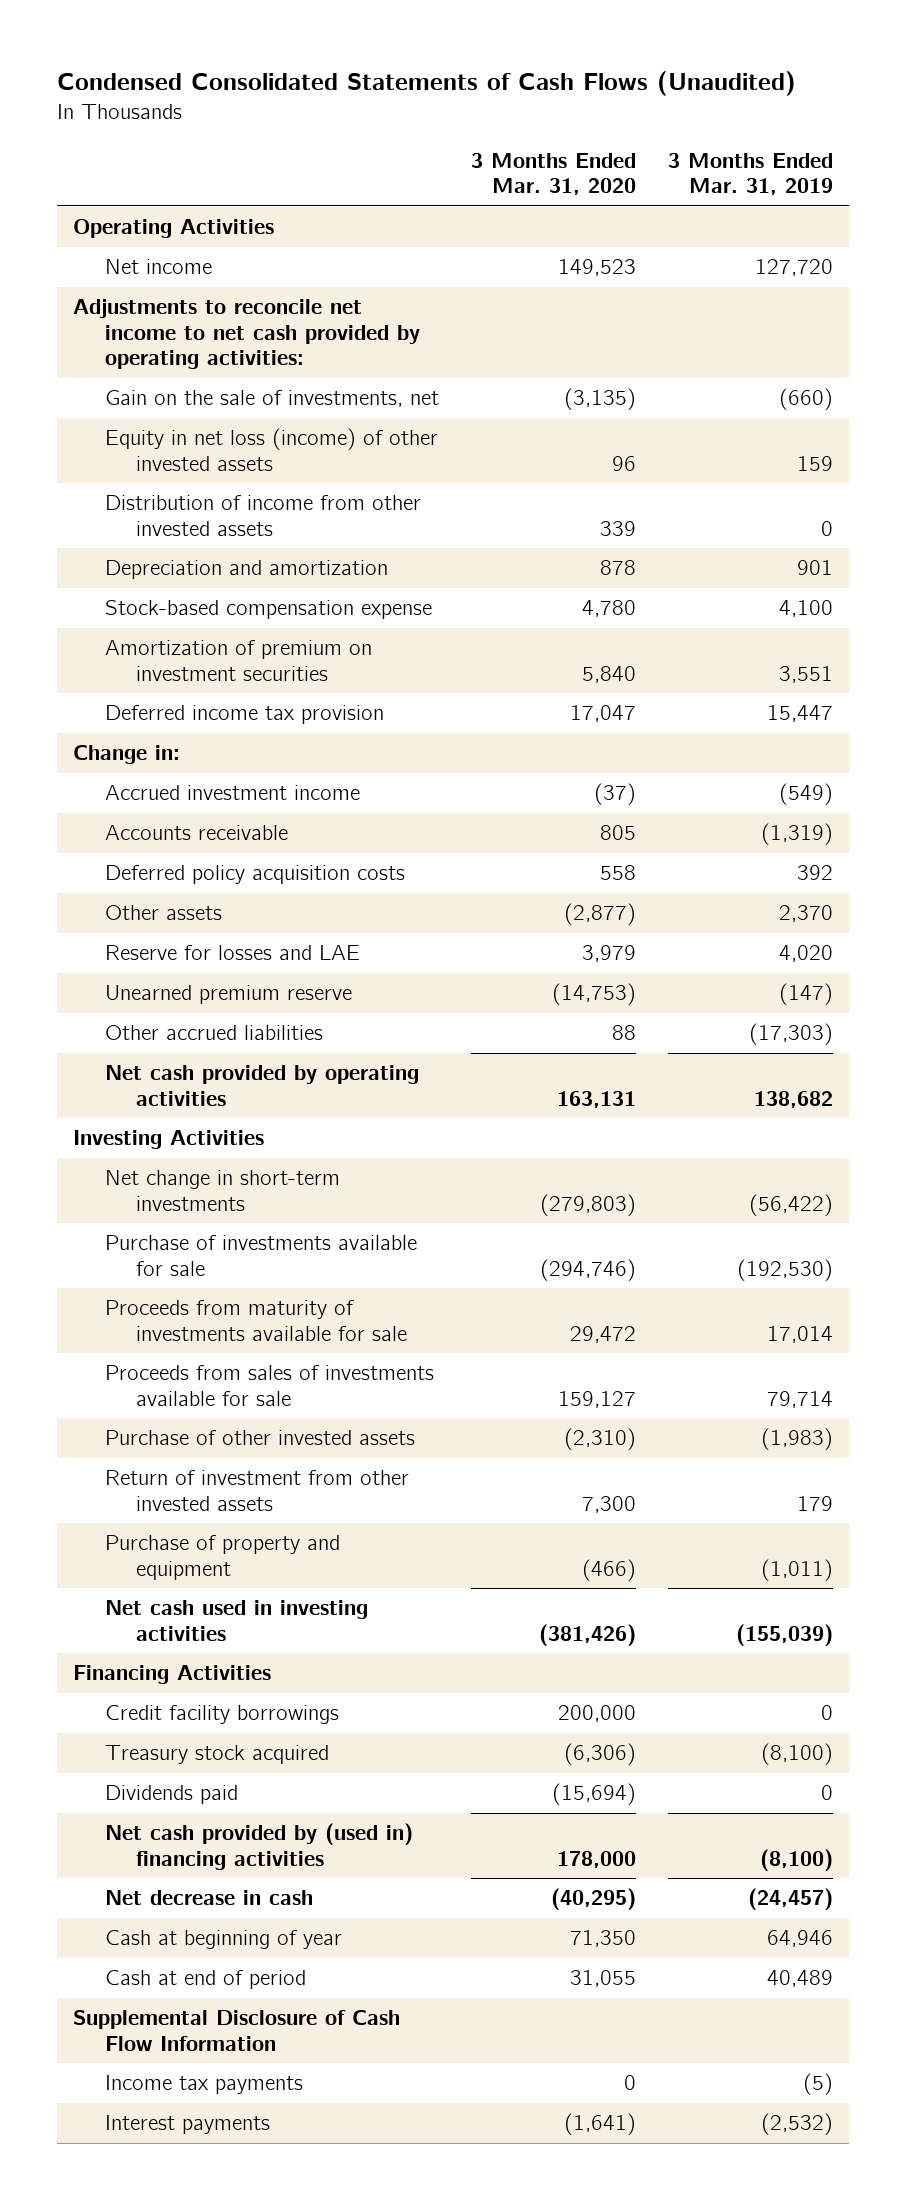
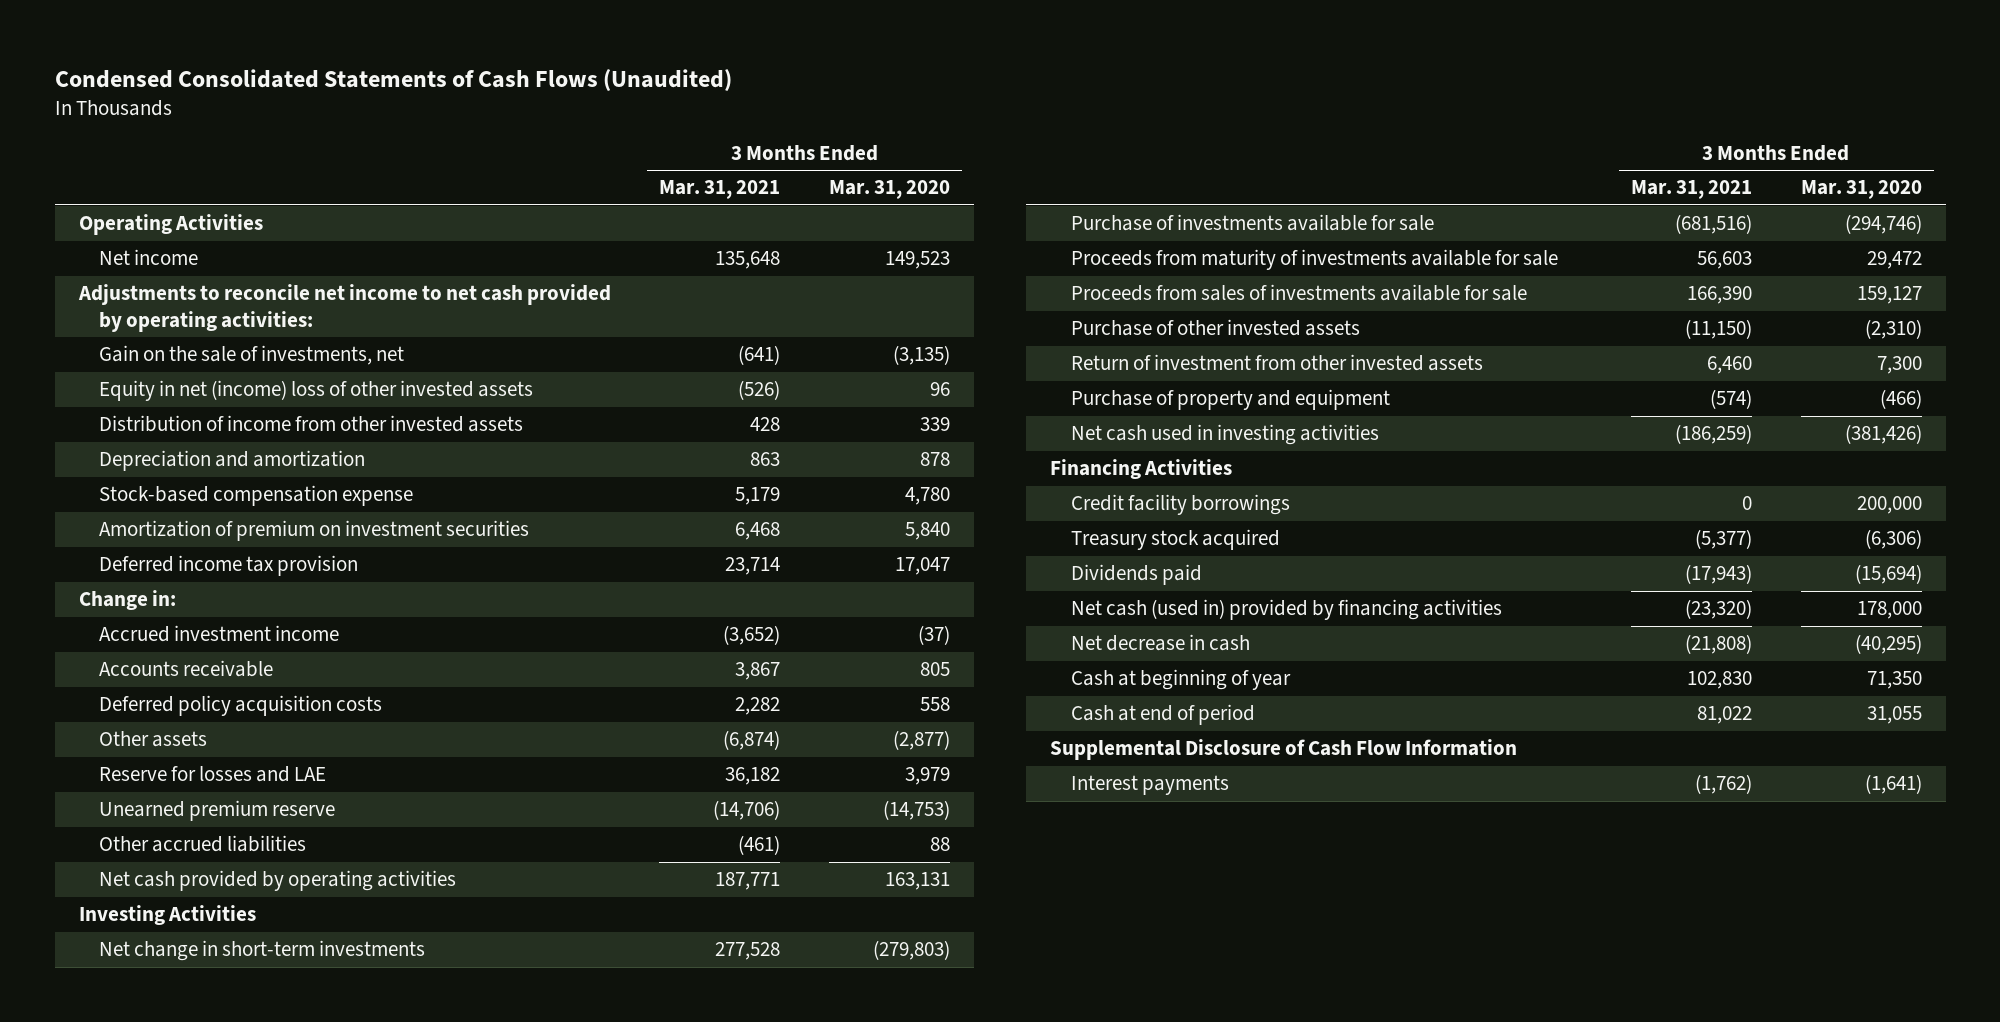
[667,152,833,196] 3 Months Ended Mar. 31, 2019 -> none
none -> [659,180,781,200] Mar. 31, 2021
[104,428,438,471] Equity in net loss (income) of other invested assets -> [99,380,534,402] Equity in net (income) loss of other invested assets
[104,1823,413,1870] Net cash provided by (used in) financing activities -> [1070,599,1502,621] Net cash (used in) provided by financing activities
[104,2075,303,2095] Income tax payments -> none

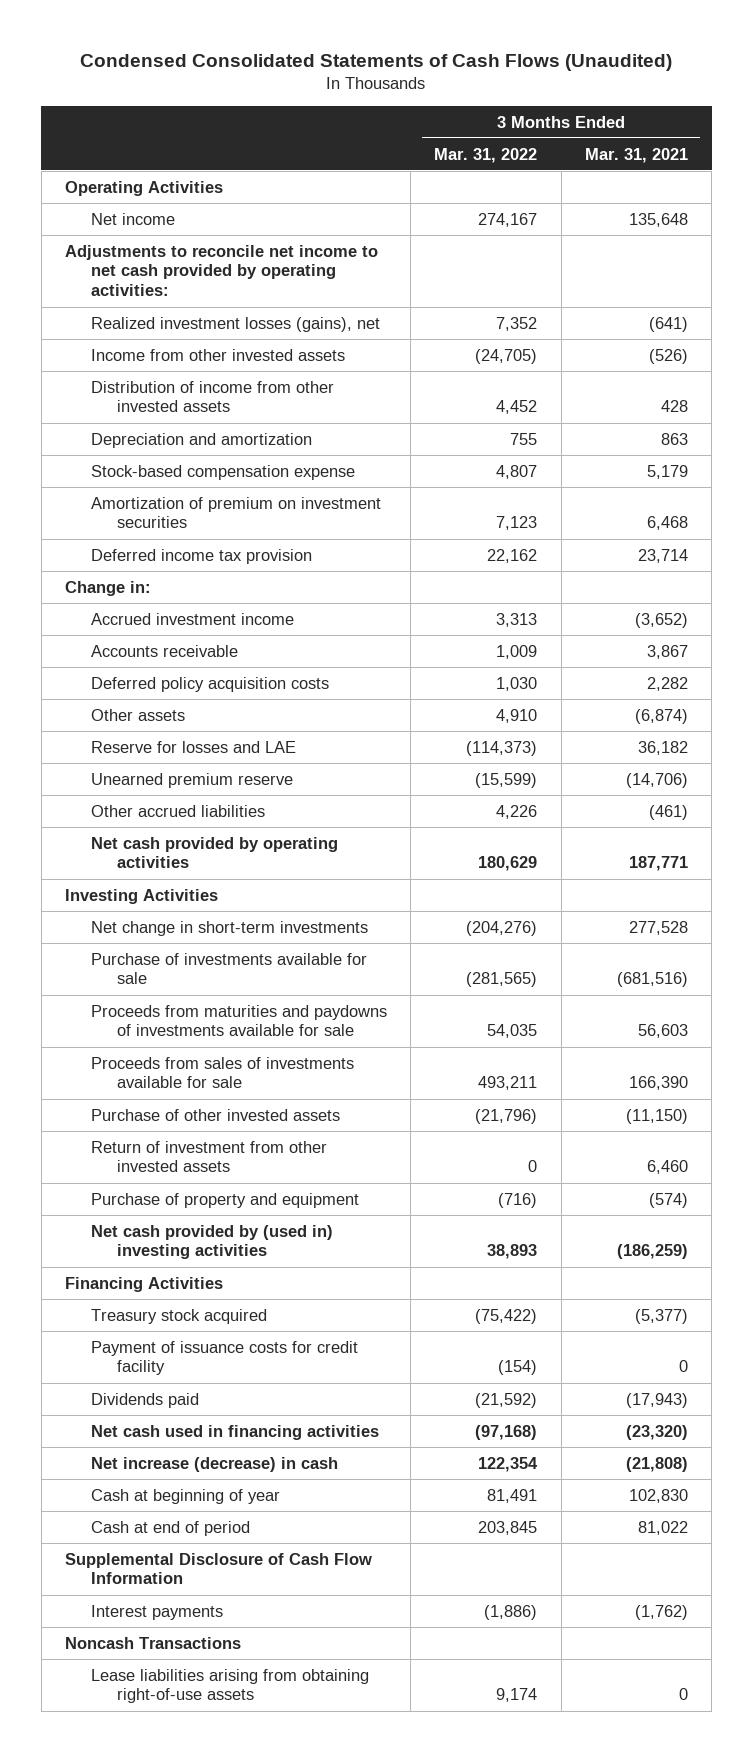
[829,180,951,200] Mar. 31, 2020 -> none
none -> [434,147,538,163] Mar. 31, 2022
[99,345,405,366] Gain on the sale of investments, net -> [90,316,380,332] Realized investment losses (gains), net
[99,380,534,402] Equity in net (income) loss of other invested assets -> [90,348,345,361] Income from other invested assets
[1070,249,1558,271] Proceeds from maturity of investments available for sale -> [90,1004,387,1037] Proceeds from maturities and paydowns of investments available for sale
[1070,424,1379,446] Net cash used in investing activities -> [90,1224,333,1260] Net cash provided by (used in) investing activities
[1070,494,1290,516] Credit facility borrowings -> none
none -> [90,1340,358,1376] Payment of issuance costs for credit facility
[1070,599,1502,621] Net cash (used in) provided by financing activities -> [90,1424,379,1440] Net cash used in financing activities
[1070,634,1250,652] Net decrease in cash -> [90,1456,338,1472] Net increase (decrease) in cash
none -> [64,1636,241,1649] Noncash Transactions
none -> [90,1668,369,1704] Lease liabilities arising from obtaining right-of-use assets

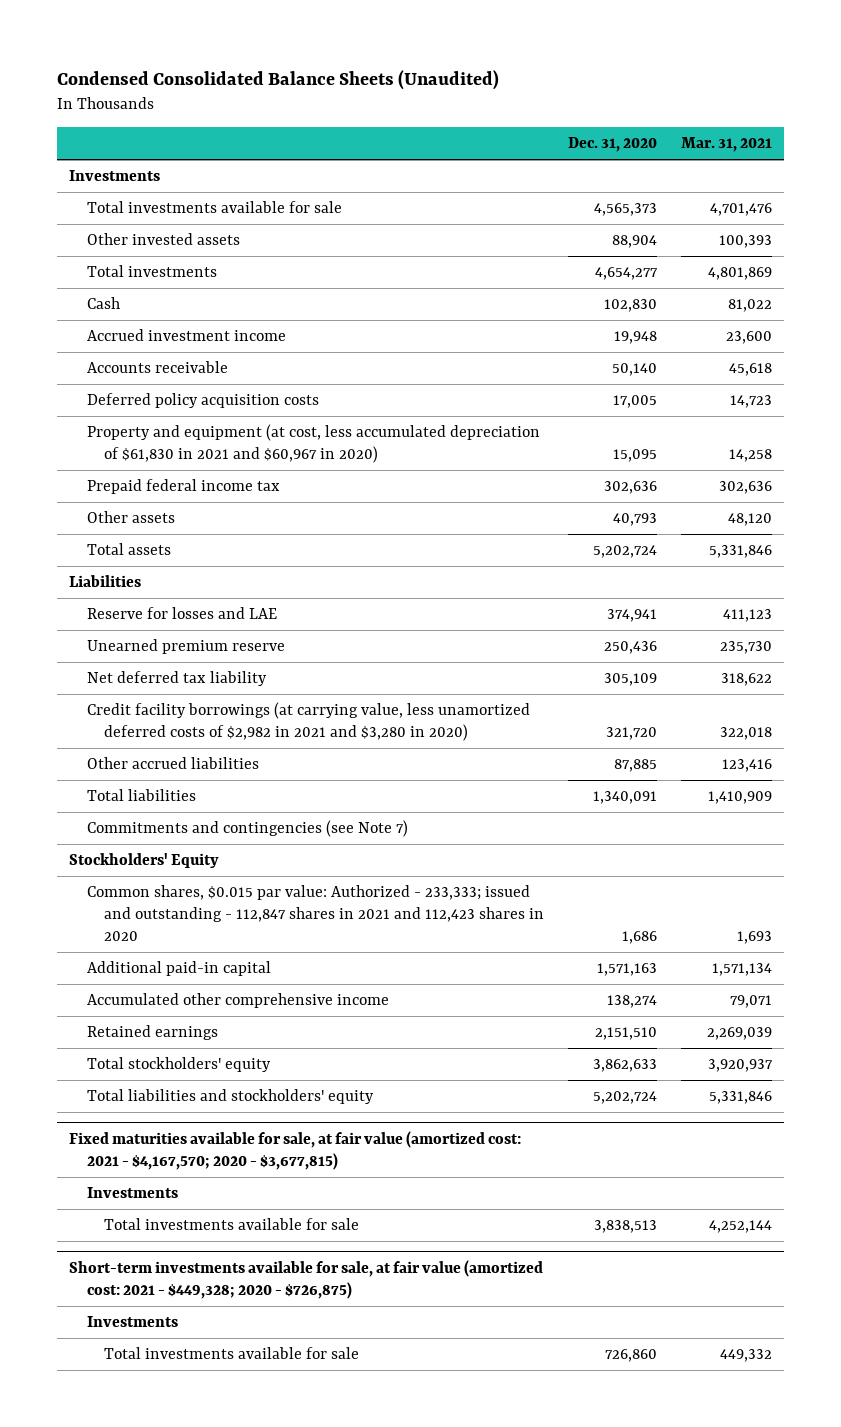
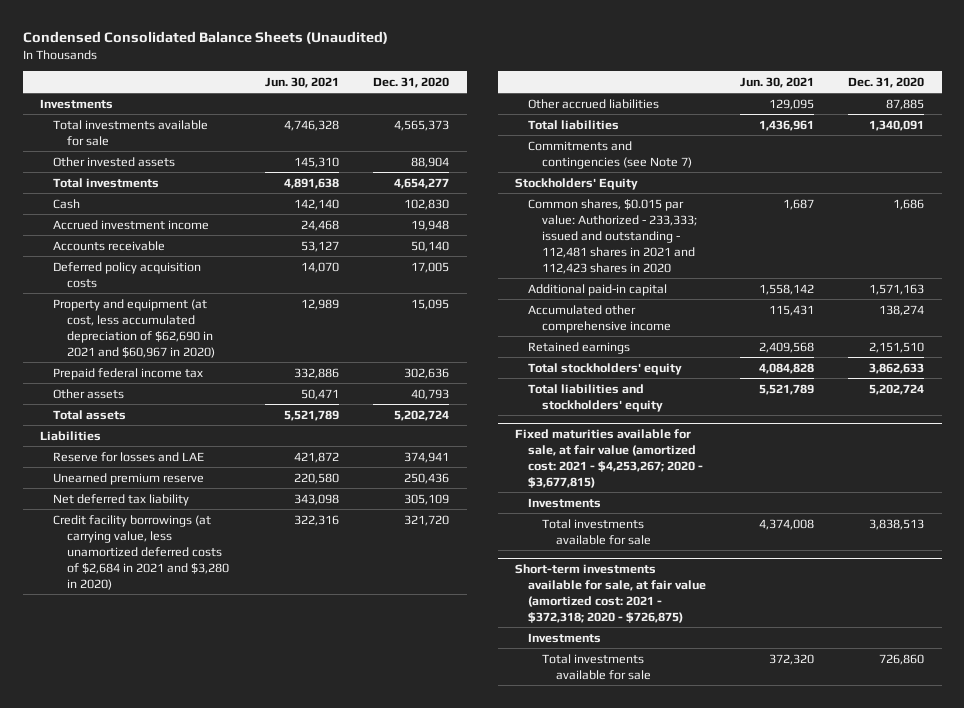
[680,137,772,153] Mar. 31, 2021 -> none
none -> [265,76,340,88] Jun. 30, 2021
[86,424,540,464] Property and equipment (at cost, less accumulated depreciation of $61,830 in 2021 and $60,967 in 2020) -> [53,298,215,358] Property and equipment (at cost, less accumulated depreciation of $62,690 in 2021 and $60,967 in 2020)
[86,702,530,742] Credit facility borrowings (at carrying value, less unamortized deferred costs of $2,982 in 2021 and $3,280 in 2020) -> [53,514,229,590] Credit facility borrowings (at carrying value, less unamortized deferred costs of $2,684 in 2021 and $3,280 in 2020)
[86,885,545,942] Common shares, $0.015 par value: Authorized - 233,333; issued and outstanding - 112,847 shares in 2021 and 112,423 shares in 2020 -> [528,198,697,274] Common shares, $0.015 par value: Authorized - 233,333; issued and outstanding - 112,481 shares in 2021 and 112,423 shares in 2020
[69,1131,522,1171] Fixed maturities available for sale, at fair value (amortized cost: 2021 - $4,167,570; 2020 - $3,677,815) -> [514,428,704,488] Fixed maturities available for sale, at fair value (amortized cost: 2021 - $4,253,267; 2020 - $3,677,815)
[69,1260,544,1300] Short-term investments available for sale, at fair value (amortized cost: 2021 - $449,328; 2020 - $726,875) -> [514,563,707,623] Short-term investments available for sale, at fair value (amortized cost: 2021 - $372,318; 2020 - $726,875)

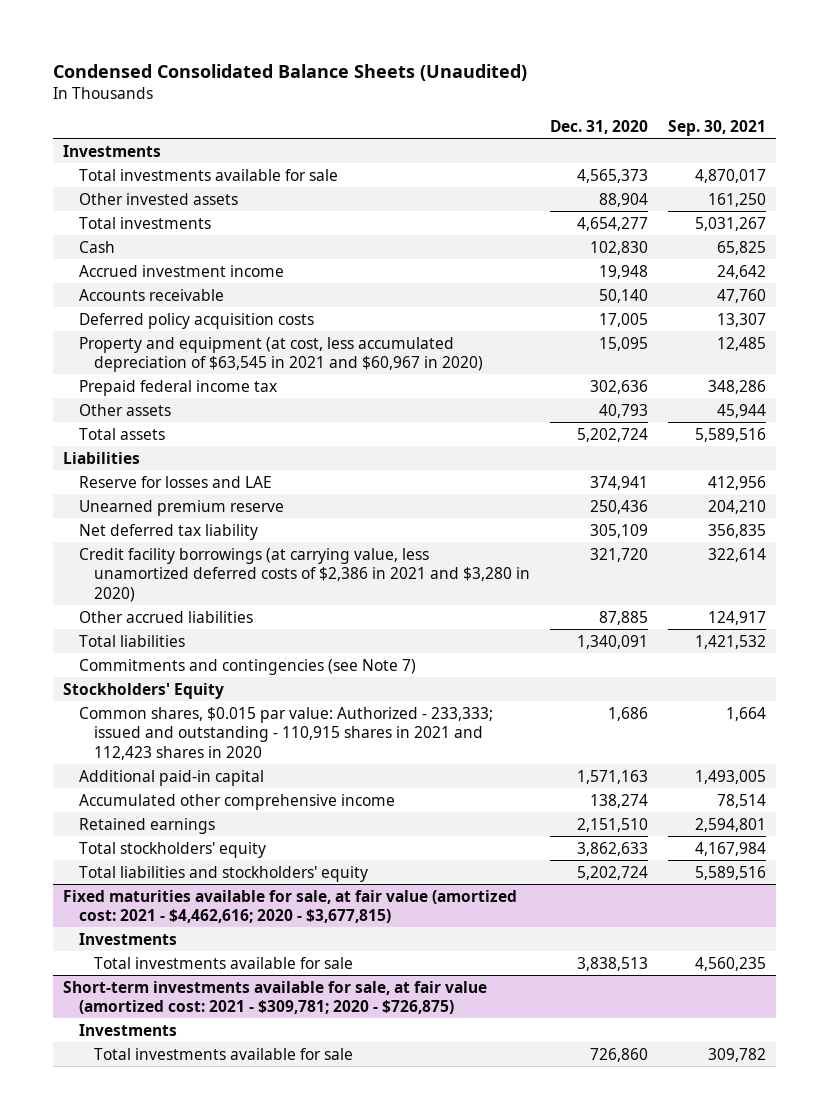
[265,76,340,88] Jun. 30, 2021 -> none
none -> [667,120,766,137] Sep. 30, 2021
[53,298,215,358] Property and equipment (at cost, less accumulated depreciation of $62,690 in 2021 and $60,967 in 2020) -> [78,336,484,373] Property and equipment (at cost, less accumulated depreciation of $63,545 in 2021 and $60,967 in 2020)
[53,514,229,590] Credit facility borrowings (at carrying value, less unamortized deferred costs of $2,684 in 2021 and $3,280 in 2020) -> [78,547,531,602] Credit facility borrowings (at carrying value, less unamortized deferred costs of $2,386 in 2021 and $3,280 in 2020)
[528,198,697,274] Common shares, $0.015 par value: Authorized - 233,333; issued and outstanding - 112,481 shares in 2021 and 112,423 shares in 2020 -> [78,706,493,760] Common shares, $0.015 par value: Authorized - 233,333; issued and outstanding - 110,915 shares in 2021 and 112,423 shares in 2020
[514,428,704,488] Fixed maturities available for sale, at fair value (amortized cost: 2021 - $4,253,267; 2020 - $3,677,815) -> [63,889,518,924] Fixed maturities available for sale, at fair value (amortized cost: 2021 - $4,462,616; 2020 - $3,677,815)
[514,563,707,623] Short-term investments available for sale, at fair value (amortized cost: 2021 - $372,318; 2020 - $726,875) -> [63,980,488,1015] Short-term investments available for sale, at fair value (amortized cost: 2021 - $309,781; 2020 - $726,875)

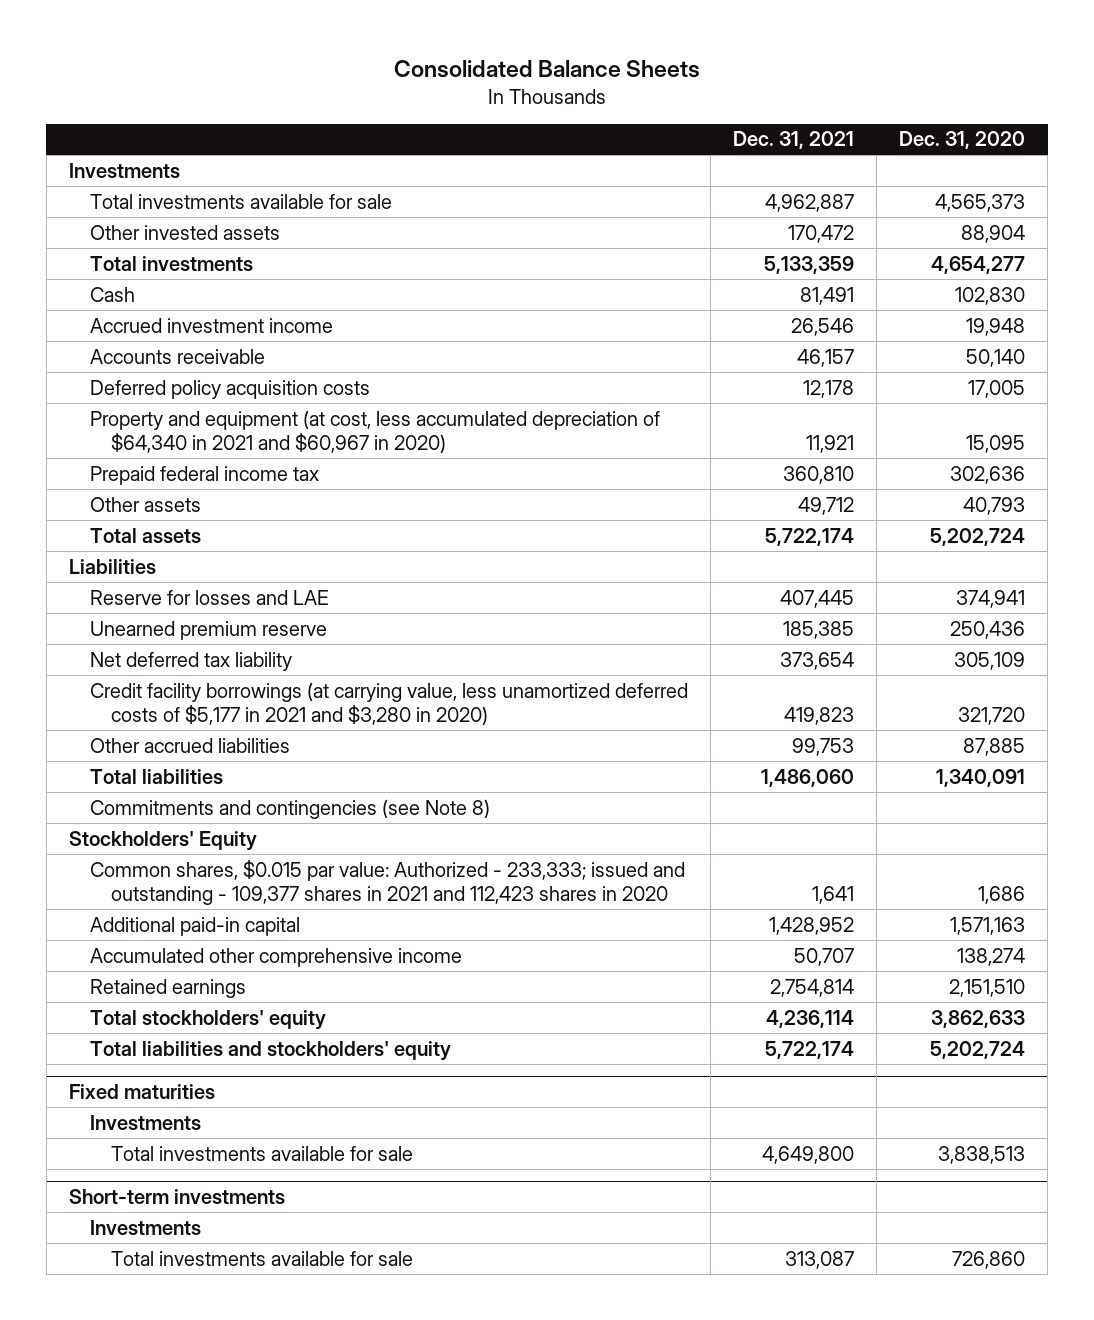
[53,63,528,81] Condensed Consolidated Balance Sheets (Unaudited) -> [393,60,700,79] Consolidated Balance Sheets
[667,120,766,137] Sep. 30, 2021 -> none
none -> [733,131,855,150] Dec. 31, 2021
[78,336,484,373] Property and equipment (at cost, less accumulated depreciation of $63,545 in 2021 and $60,967 in 2020) -> [89,409,660,454] Property and equipment (at cost, less accumulated depreciation of $64,340 in 2021 and $60,967 in 2020)
[78,547,531,602] Credit facility borrowings (at carrying value, less unamortized deferred costs of $2,386 in 2021 and $3,280 in 2020) -> [89,681,688,726] Credit facility borrowings (at carrying value, less unamortized deferred costs of $5,177 in 2021 and $3,280 in 2020)
[78,658,416,675] Commitments and contingencies (see Note 7) -> [89,798,490,819] Commitments and contingencies (see Note 8)
[78,706,493,760] Common shares, $0.015 par value: Authorized - 233,333; issued and outstanding - 110,915 shares in 2021 and 112,423 shares in 2020 -> [89,859,685,906] Common shares, $0.015 par value: Authorized - 233,333; issued and outstanding - 109,377 shares in 2021 and 112,423 shares in 2020
[63,889,518,924] Fixed maturities available for sale, at fair value (amortized cost: 2021 - $4,462,616; 2020 - $3,677,815) -> [68,1083,215,1099] Fixed maturities
[63,980,488,1015] Short-term investments available for sale, at fair value (amortized cost: 2021 - $309,781; 2020 - $726,875) -> [68,1188,285,1204] Short-term investments

